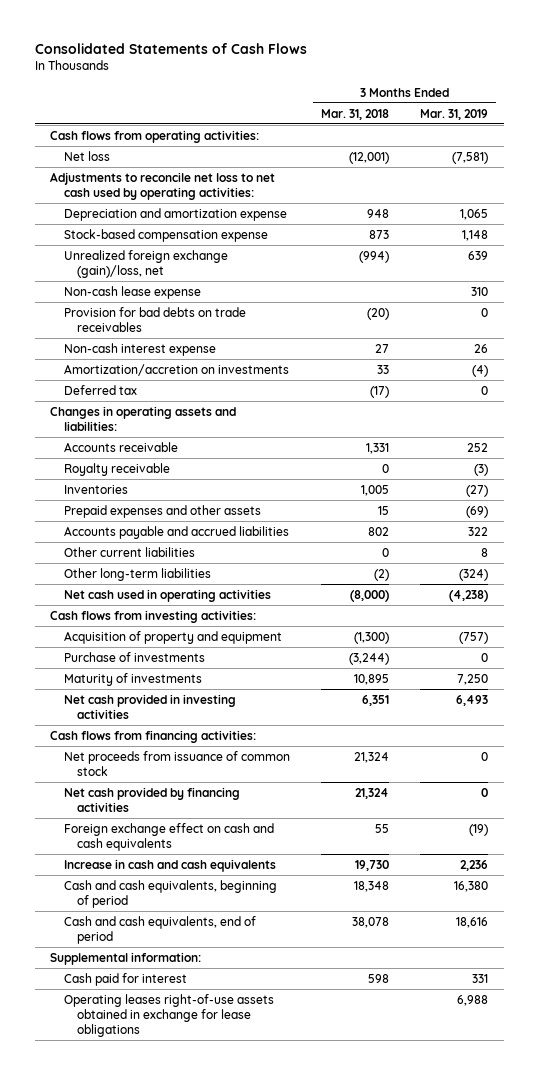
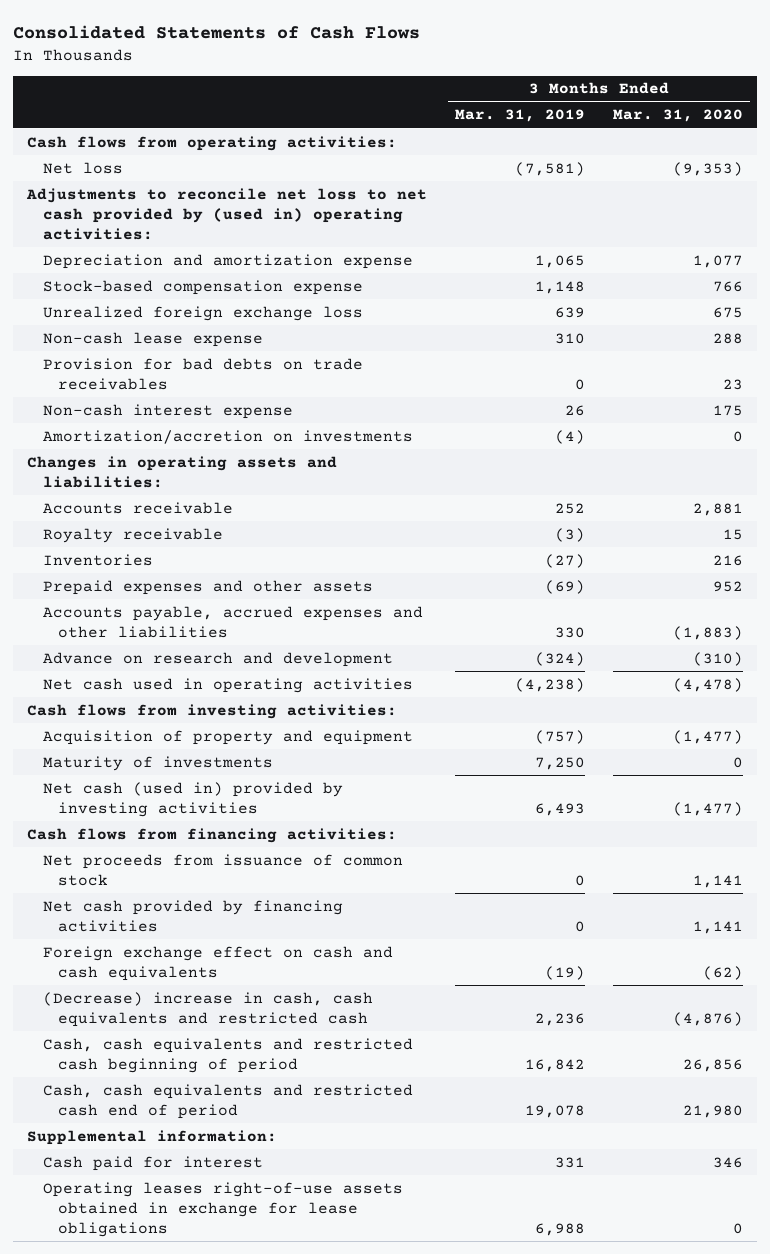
[321,108,390,120] Mar. 31, 2018 -> none
none -> [613,109,744,123] Mar. 31, 2020
[50,171,276,200] Adjustments to reconcile net loss to net cash used by operating activities: -> [26,187,428,240] Adjustments to reconcile net loss to net cash provided by (used in) operating activities:
[63,249,228,278] Unrealized foreign exchange (gain)/loss, net -> [42,305,363,321] Unrealized foreign exchange loss
[63,384,137,395] Deferred tax -> none
[63,546,195,557] Other current liabilities -> none
[63,525,289,539] Accounts payable and accrued liabilities -> [42,605,423,638] Accounts payable, accrued expenses and other liabilities
[468,526,489,536] 322 -> [555,626,586,638] 330
[63,567,211,581] Other long-term liabilities -> [42,651,393,667] Advance on research and development
[63,651,205,662] Purchase of investments -> none
[63,693,236,719] Net cash provided in investing activities -> [42,781,343,817] Net cash (used in) provided by investing activities
[63,858,276,872] Increase in cash and cash equivalents -> [42,991,373,1027] (Decrease) increase in cash, cash equivalents and restricted cash
[63,879,277,908] Cash and cash equivalents, beginning of period -> [42,1037,413,1073] Cash, cash equivalents and restricted cash beginning of period
[454,880,489,892] 16,380 -> [525,1058,586,1072] 16,842
[63,915,256,944] Cash and cash equivalents, end of period -> [42,1083,413,1119] Cash, cash equivalents and restricted cash end of period
[456,916,489,928] 18,616 -> [525,1104,586,1118] 19,078

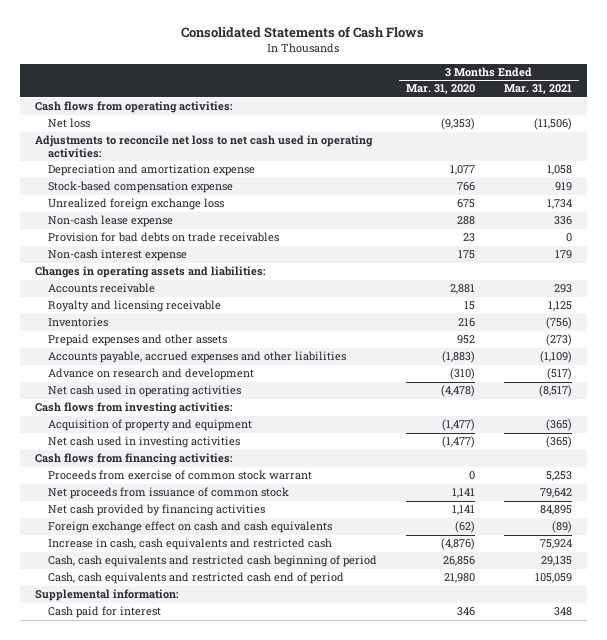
[455,109,586,123] Mar. 31, 2019 -> none
none -> [504,84,573,95] Mar. 31, 2021
[26,187,428,240] Adjustments to reconcile net loss to net cash provided by (used in) operating activities: -> [34,135,373,159] Adjustments to reconcile net loss to net cash used in operating activities:
[42,429,413,444] Amortization/accretion on investments -> none
[42,527,223,543] Royalty receivable -> [48,300,222,313] Royalty and licensing receivable
[42,755,273,771] Maturity of investments -> none
[42,781,343,817] Net cash (used in) provided by investing activities -> [48,436,241,449] Net cash used in investing activities
none -> [48,470,313,481] Proceeds from exercise of common stock warrant
[42,991,373,1027] (Decrease) increase in cash, cash equivalents and restricted cash -> [48,538,333,551] Increase in cash, cash equivalents and restricted cash
[42,1181,403,1237] Operating leases right-of-use assets obtained in exchange for lease obligations -> none

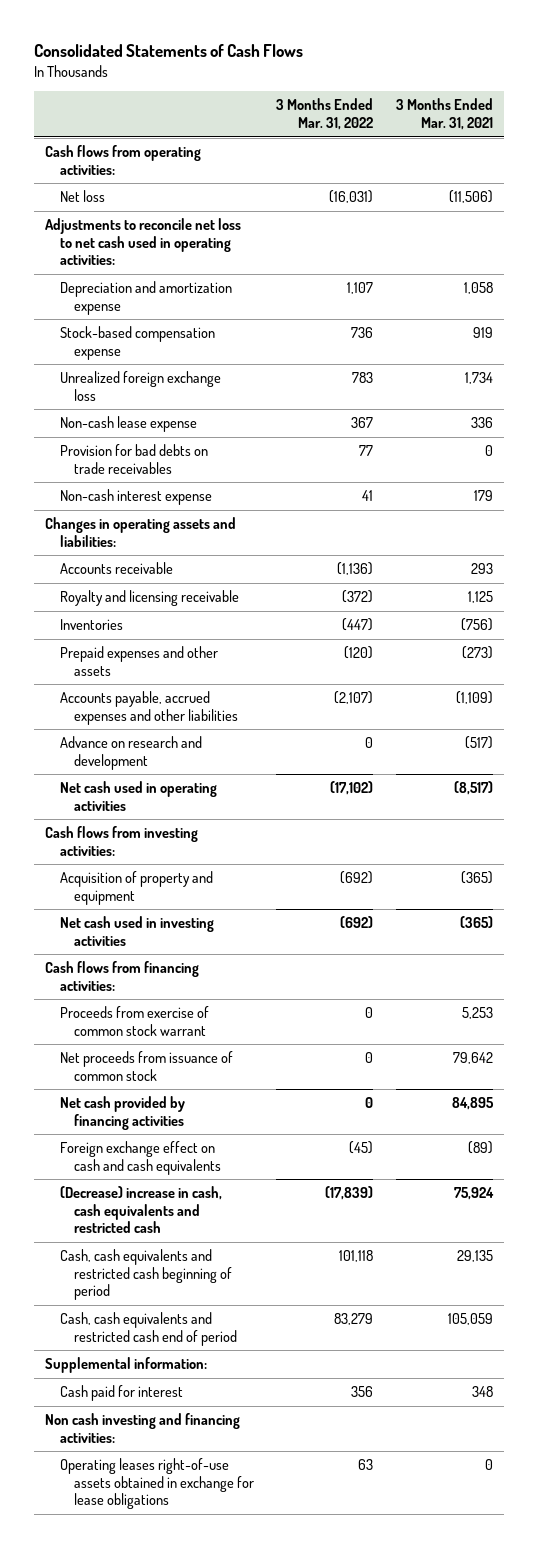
[406,84,476,95] Mar. 31, 2020 -> none
none -> [276,98,374,130] 3 Months Ended Mar. 31, 2022
[48,538,333,551] Increase in cash, cash equivalents and restricted cash -> [59,1186,222,1234] (Decrease) increase in cash, cash equivalents and restricted cash
none -> [45,1413,241,1443] Non cash investing and financing activities:
none -> [59,1458,255,1510] Operating leases right-of-use assets obtained in exchange for lease obligations

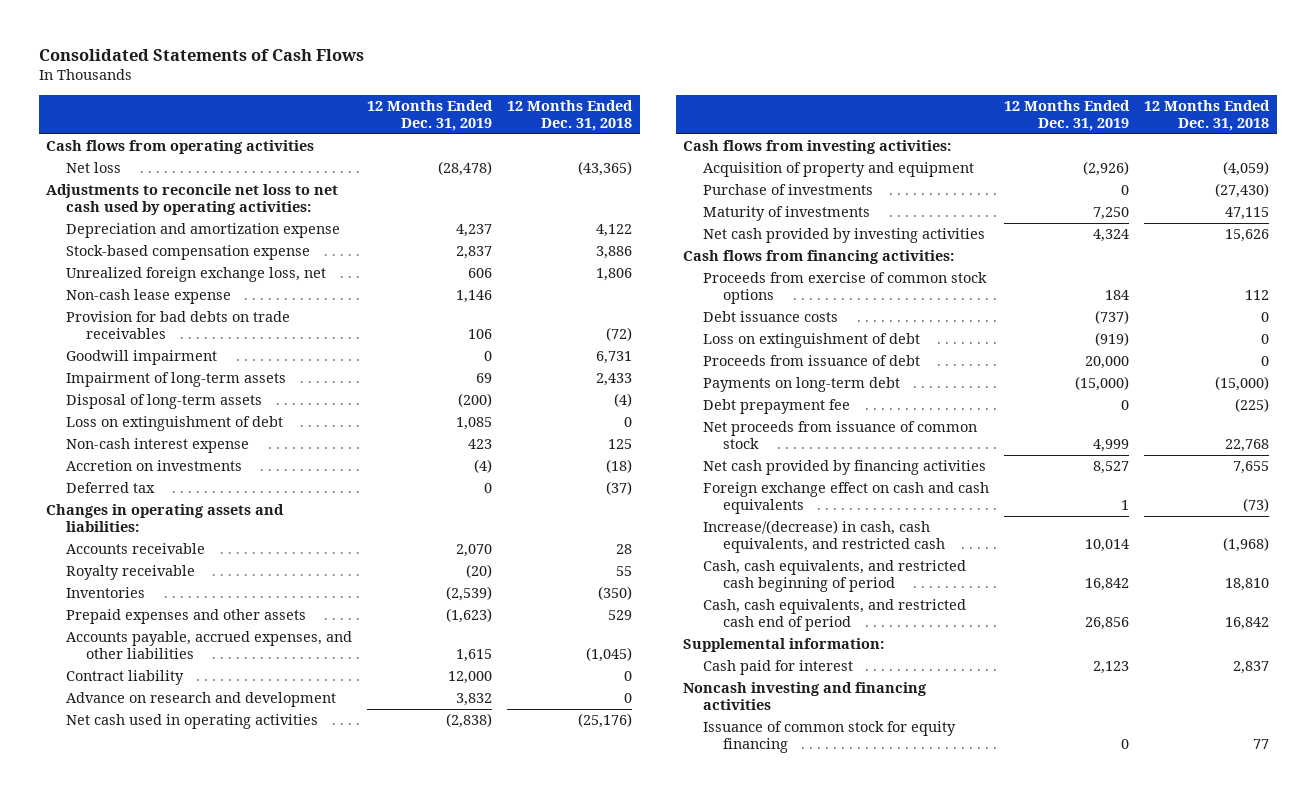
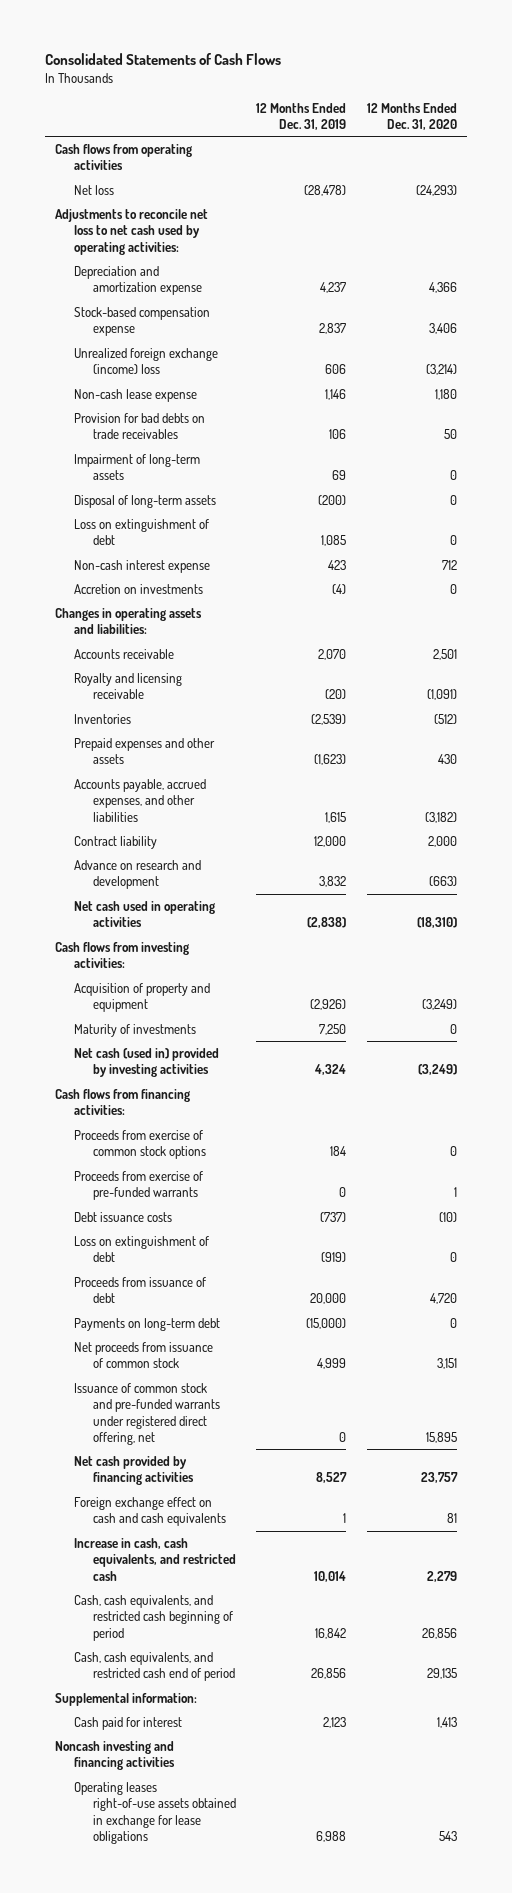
[507,99,634,132] 12 Months Ended Dec. 31, 2018 -> none
none -> [366,102,457,131] 12 Months Ended Dec. 31, 2020
[65,267,326,283] Unrealized foreign exchange loss, net -> [74,347,219,375] Unrealized foreign exchange (income) loss
[65,350,217,366] Goodwill impairment -> none
[65,482,155,494] Deferred tax -> none
[65,565,195,581] Royalty receivable -> [74,672,183,700] Royalty and licensing receivable
[703,184,874,196] Purchase of investments -> none
[703,228,986,244] Net cash provided by investing activities -> [74,1047,220,1078] Net cash (used in) provided by investing activities
none -> [74,1170,204,1201] Proceeds from exercise of pre-funded warrants
[703,399,851,415] Debt prepayment fee -> none
none -> [74,1382,220,1446] Issuance of common stock and pre-funded warrants under registered direct offering, net
[703,520,945,554] Increase/(decrease) in cash, cash equivalents, and restricted cash -> [74,1537,236,1581] Increase in cash, cash equivalents, and restricted cash
[703,721,957,754] Issuance of common stock for equity financing -> none
none -> [74,1781,236,1845] Operating leases right-of-use assets obtained in exchange for lease obligations

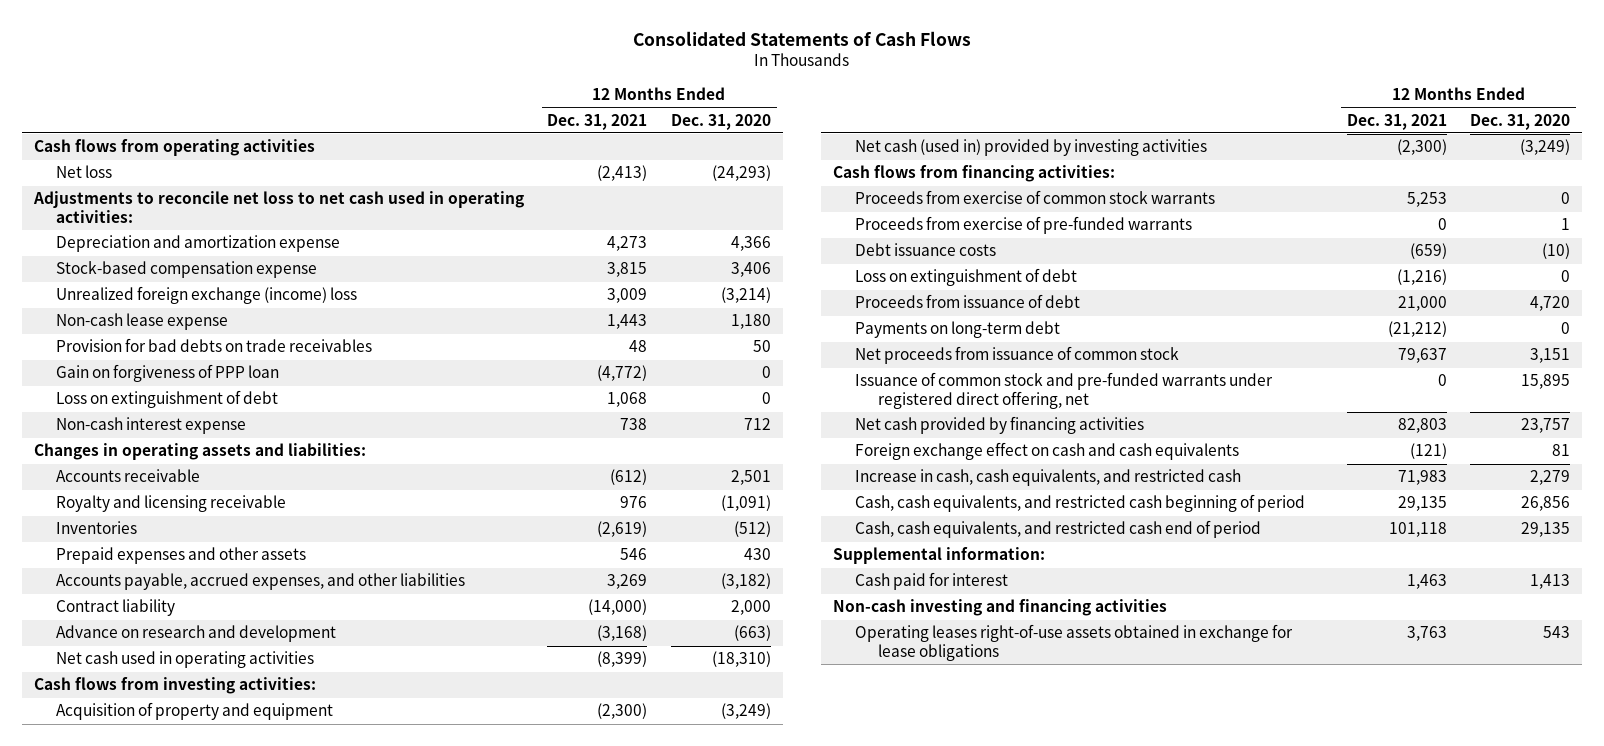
[256,102,347,131] 12 Months Ended Dec. 31, 2019 -> none
none -> [547,113,648,130] Dec. 31, 2021
[55,208,209,255] Adjustments to reconcile net loss to net cash used by operating activities: -> [32,191,524,223] Adjustments to reconcile net loss to net cash used in operating activities:
[74,453,201,481] Impairment of long-term assets -> none
[74,494,217,508] Disposal of long-term assets -> none
none -> [56,364,280,383] Gain on forgiveness of PPP loan
[74,583,204,594] Accretion on investments -> none
[74,1023,197,1037] Maturity of investments -> none
[74,1129,206,1160] Proceeds from exercise of common stock options -> [855,190,1216,205] Proceeds from exercise of common stock warrants
[55,1740,176,1771] Noncash investing and financing activities -> [833,599,1168,617] Non-cash investing and financing activities

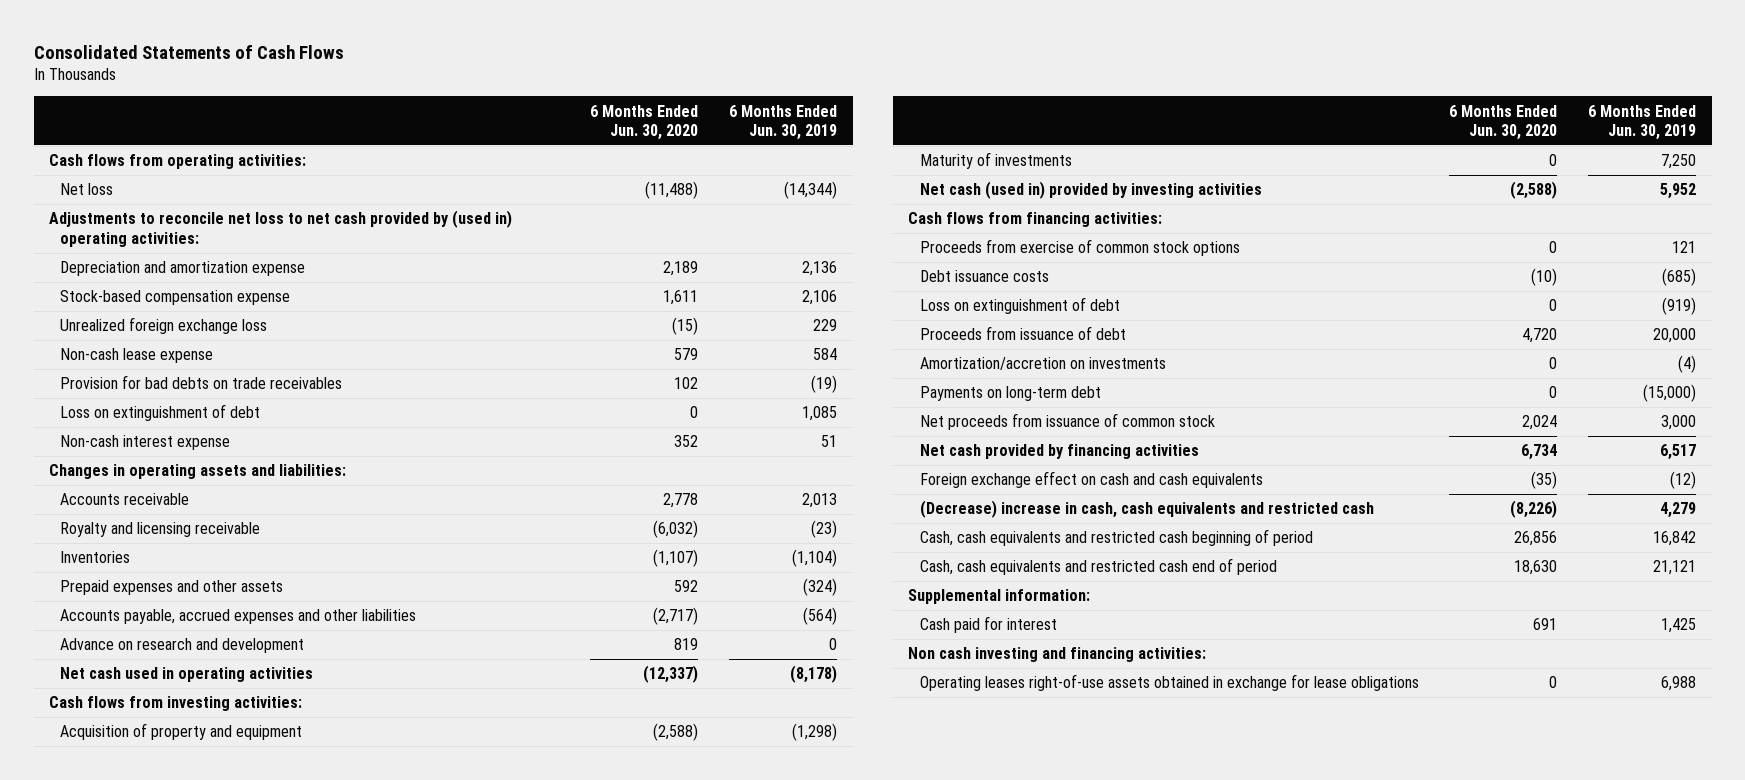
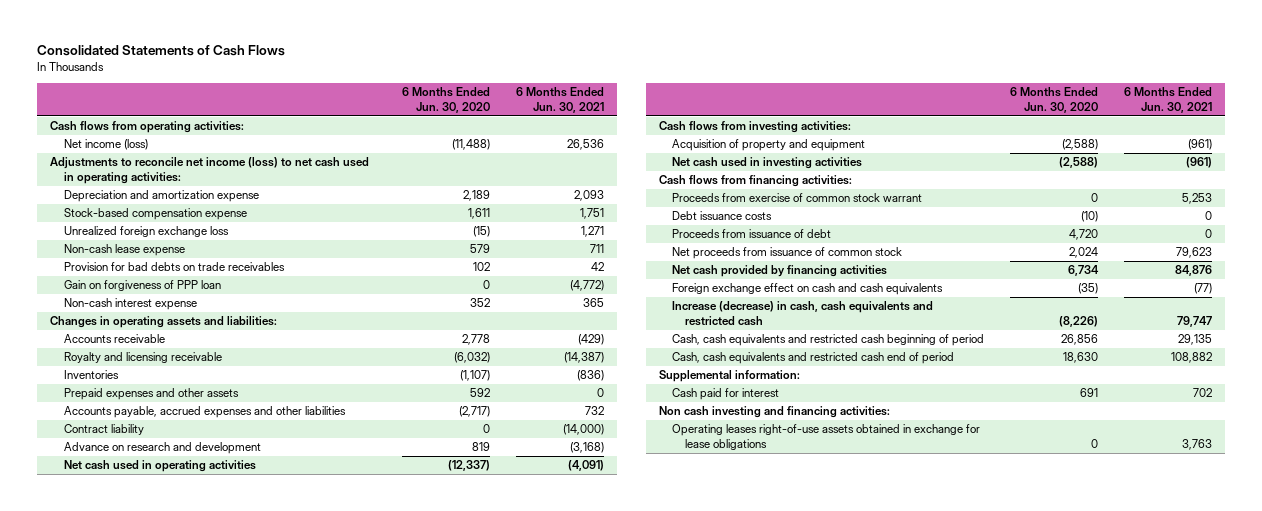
[729,104,838,140] 6 Months Ended Jun. 30, 2019 -> none
none -> [515,86,604,113] 6 Months Ended Jun. 30, 2021
[60,183,114,196] Net loss -> [63,139,148,151] Net income (loss)
[49,210,513,247] Adjustments to reconcile net loss to net cash provided by (used in) operating activities: -> [50,157,370,185] Adjustments to reconcile net income (loss) to net cash used in operating activities:
[60,404,261,422] Loss on extinguishment of debt -> [63,280,221,292] Gain on forgiveness of PPP loan
none -> [63,424,144,436] Contract liability
[919,152,1072,170] Maturity of investments -> none
[919,181,1262,200] Net cash (used in) provided by investing activities -> [672,157,863,170] Net cash used in investing activities
[919,239,1240,257] Proceeds from exercise of common stock options -> [672,193,923,203] Proceeds from exercise of common stock warrant
[919,297,1120,315] Loss on extinguishment of debt -> none
[919,357,1166,371] Amortization/accretion on investments -> none
[919,386,1101,402] Payments on long-term debt -> none
[919,500,1374,519] (Decrease) increase in cash, cash equivalents and restricted cash -> [672,301,934,327] Increase (decrease) in cash, cash equivalents and restricted cash

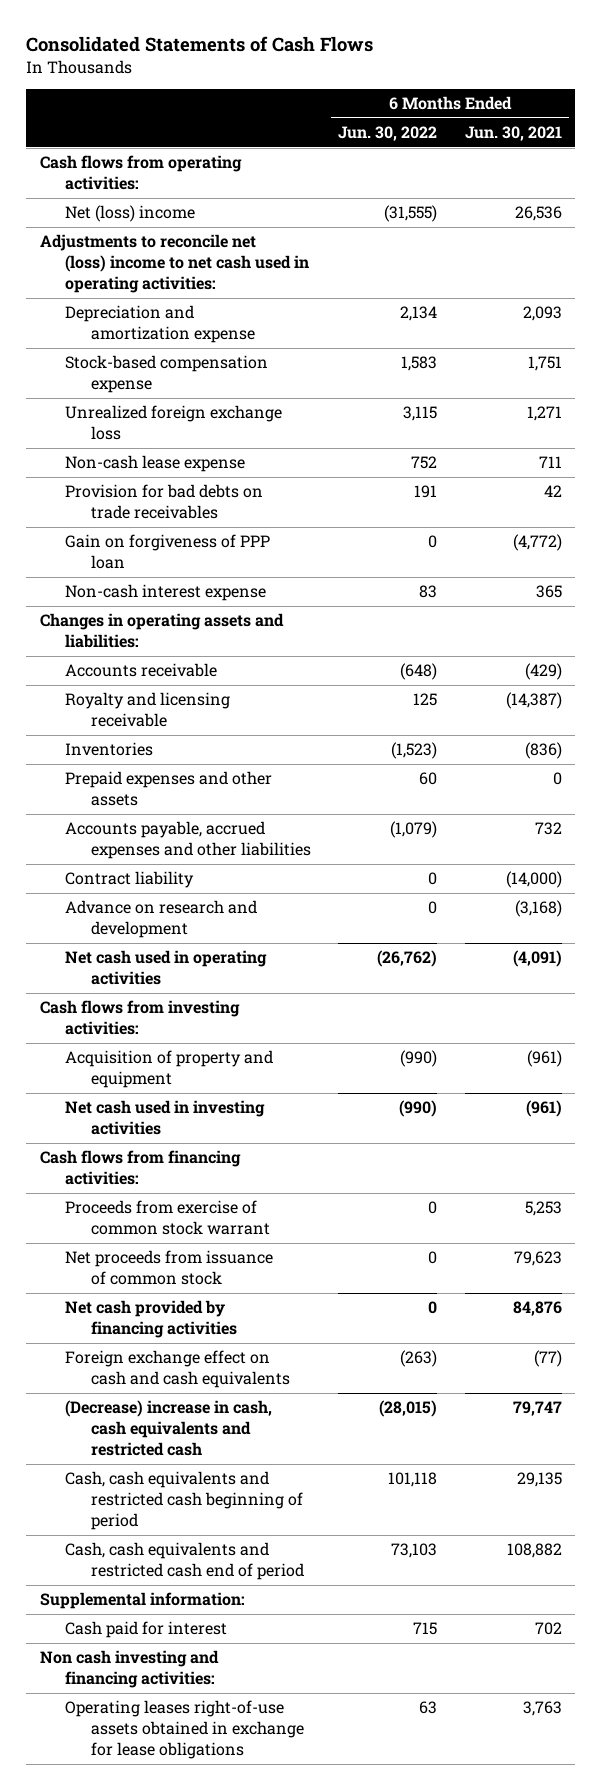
[401,86,490,113] 6 Months Ended Jun. 30, 2020 -> none
none -> [338,126,438,142] Jun. 30, 2022
[63,139,148,151] Net income (loss) -> [65,205,196,223] Net (loss) income
[50,157,370,185] Adjustments to reconcile net income (loss) to net cash used in operating activities: -> [39,234,310,293] Adjustments to reconcile net (loss) income to net cash used in operating activities:
[672,211,773,221] Debt issuance costs -> none
[672,229,832,239] Proceeds from issuance of debt -> none
[672,301,934,327] Increase (decrease) in cash, cash equivalents and restricted cash -> [65,1400,273,1456] (Decrease) increase in cash, cash equivalents and restricted cash

